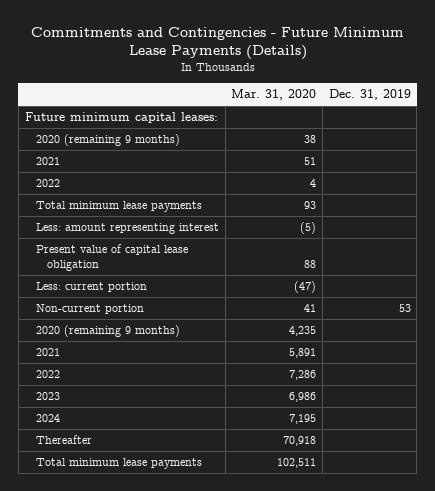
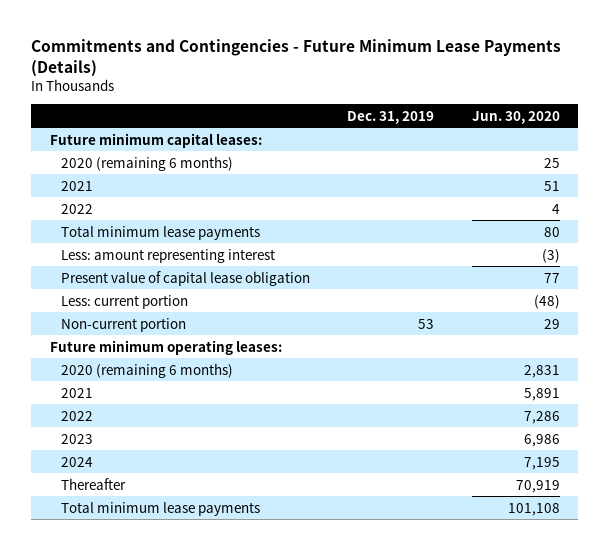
[231,89,317,101] Mar. 31, 2020 -> none
none -> [471,110,560,124] Jun. 30, 2020
[35,134,180,147] 2020 (remaining 9 months) -> [60,155,233,171] 2020 (remaining 6 months)
none -> [49,339,282,355] Future minimum operating leases:
[35,325,180,338] 2020 (remaining 9 months) -> [60,362,233,378] 2020 (remaining 6 months)

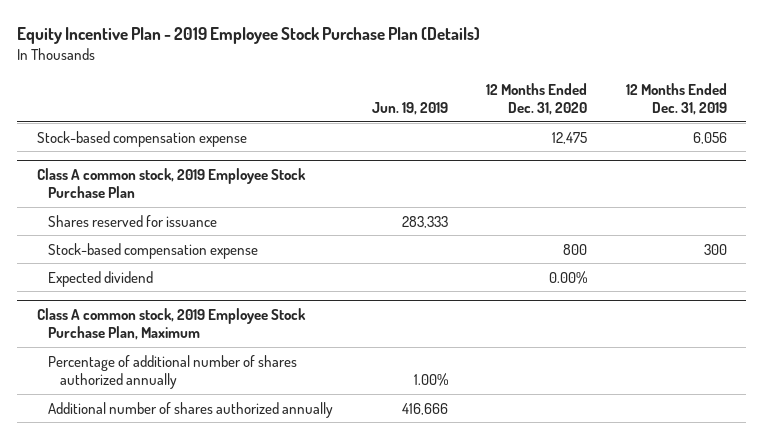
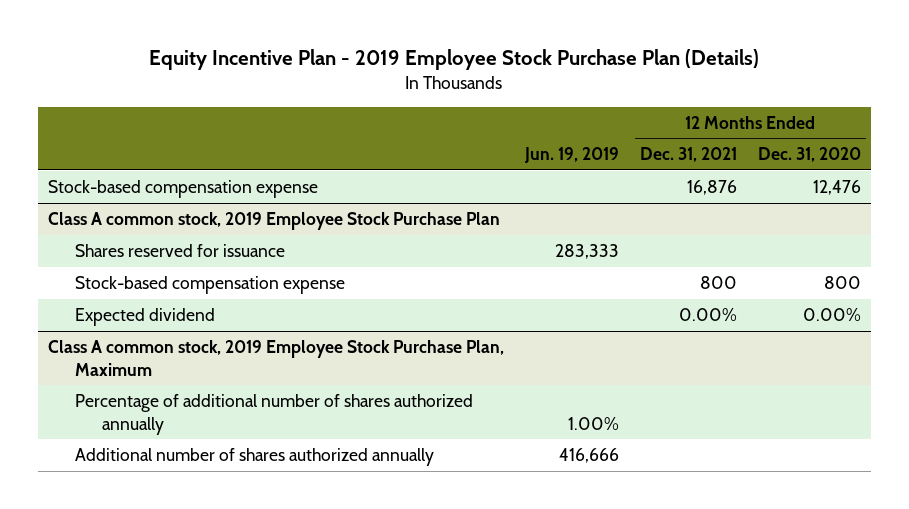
[626,82,728,115] 12 Months Ended Dec. 31, 2019 -> none
none -> [639,147,737,163] Dec. 31, 2021
[552,131,588,144] 12,475 -> [812,179,861,195] 12,476

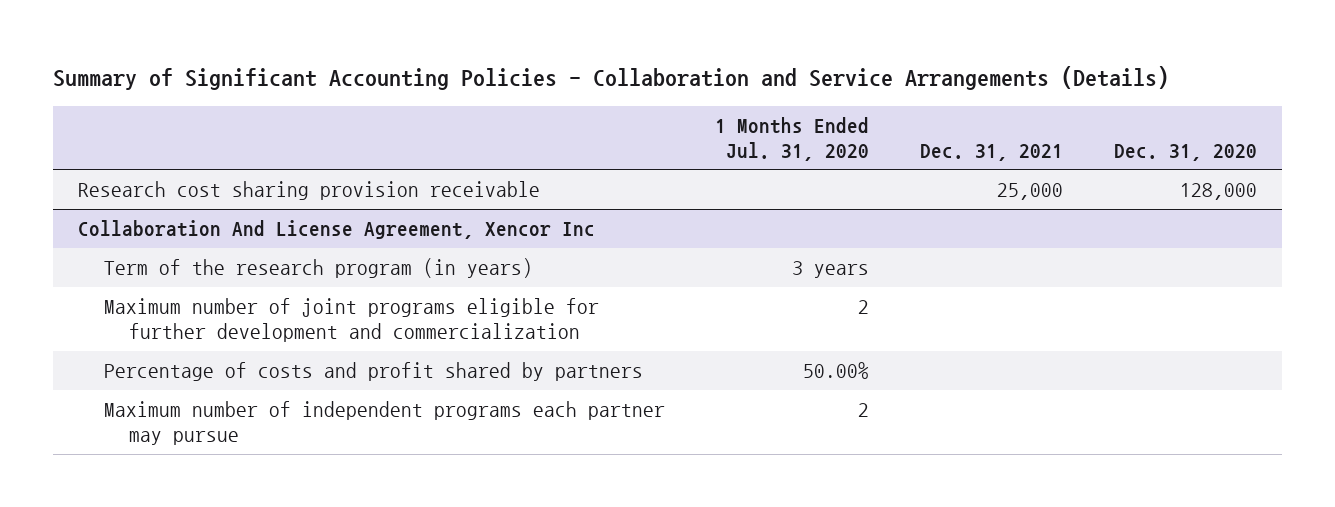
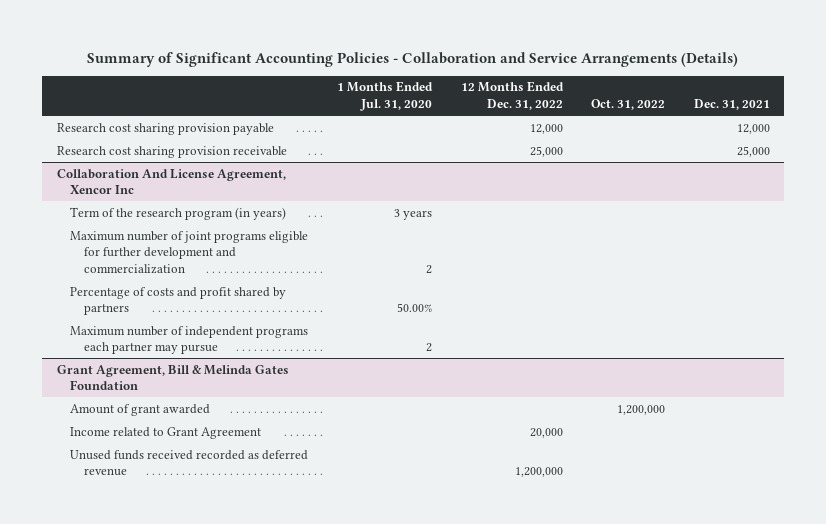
[1113,143,1257,161] Dec. 31, 2020 -> none
none -> [460,81,564,111] 12 Months Ended Dec. 31, 2022
none -> [591,99,666,111] Oct. 31, 2022
none -> [56,122,274,135] Research cost sharing provision payable
none -> [56,364,289,391] Grant Agreement, Bill & Melinda Gates Foundation
none -> [70,403,211,416] Amount of grant awarded
none -> [70,426,262,439] Income related to Grant Agreement
none -> [70,449,309,477] Unused funds received recorded as deferred revenue

